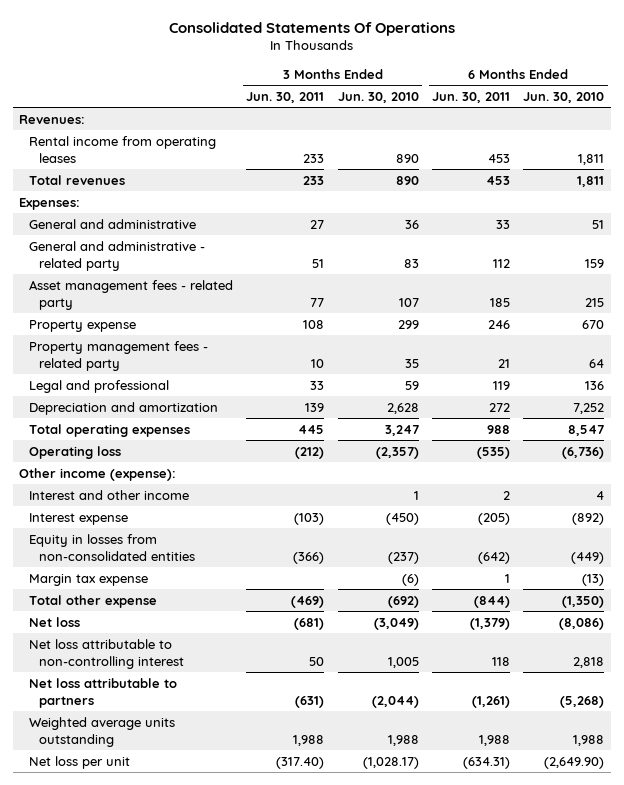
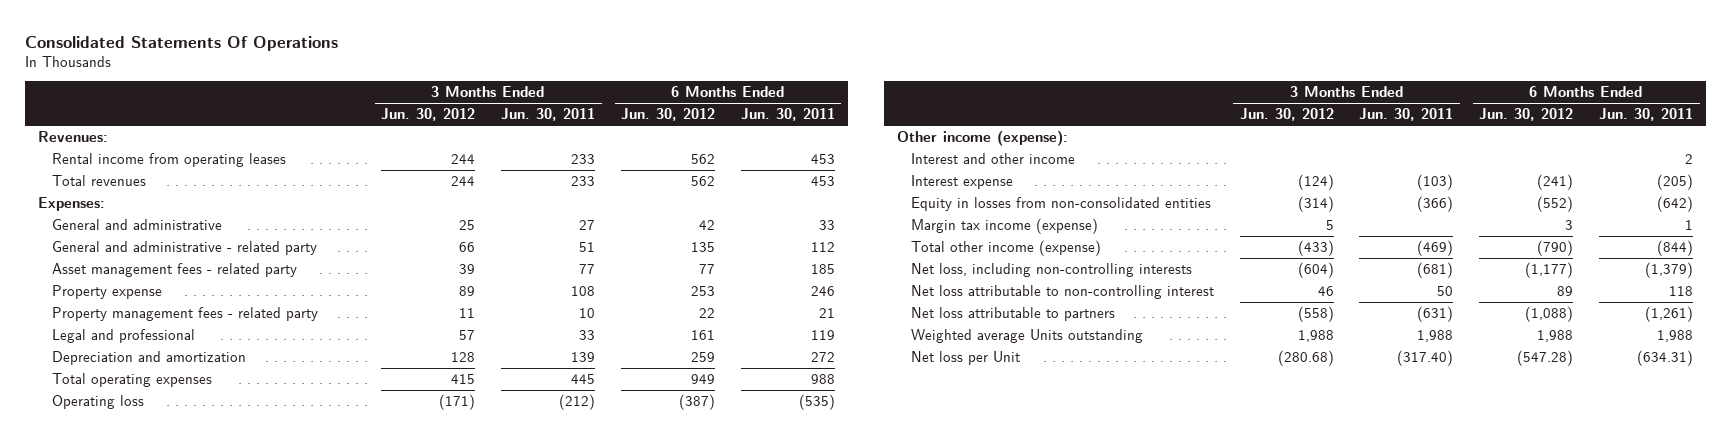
[337,92,419,104] Jun. 30, 2010 -> none
[523,92,605,104] Jun. 30, 2010 -> none
none -> [381,108,476,122] Jun. 30, 2012
none -> [621,108,716,122] Jun. 30, 2012
[29,573,149,586] Margin tax expense -> [910,218,1098,235] Margin tax income (expense)
[29,594,158,608] Total other expense -> [910,240,1101,257] Total other income (expense)
[29,616,81,627] Net loss -> [910,263,1192,278] Net loss, including non-controlling interests
[29,716,176,747] Weighted average units outstanding -> [910,329,1143,344] Weighted average Units outstanding
[29,755,131,769] Net loss per unit -> [910,351,1020,366] Net loss per Unit

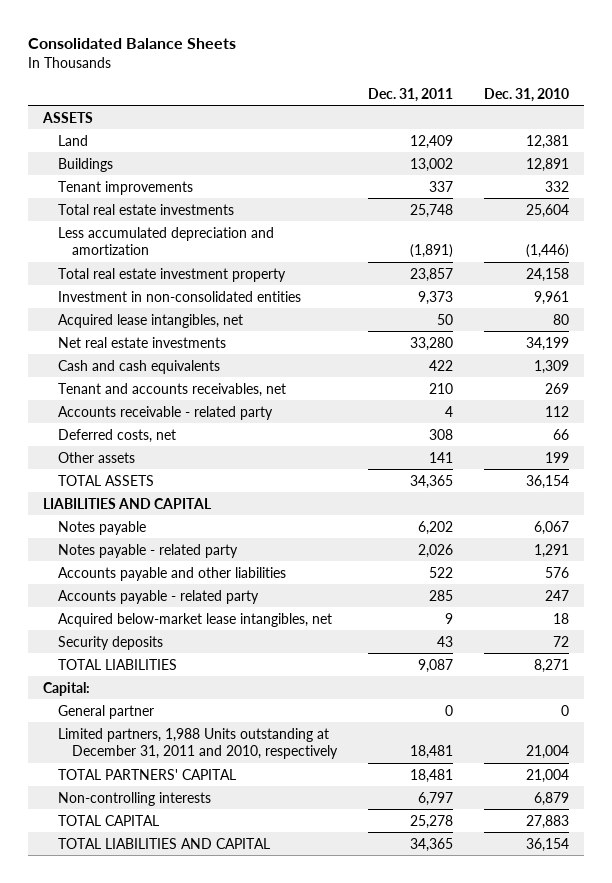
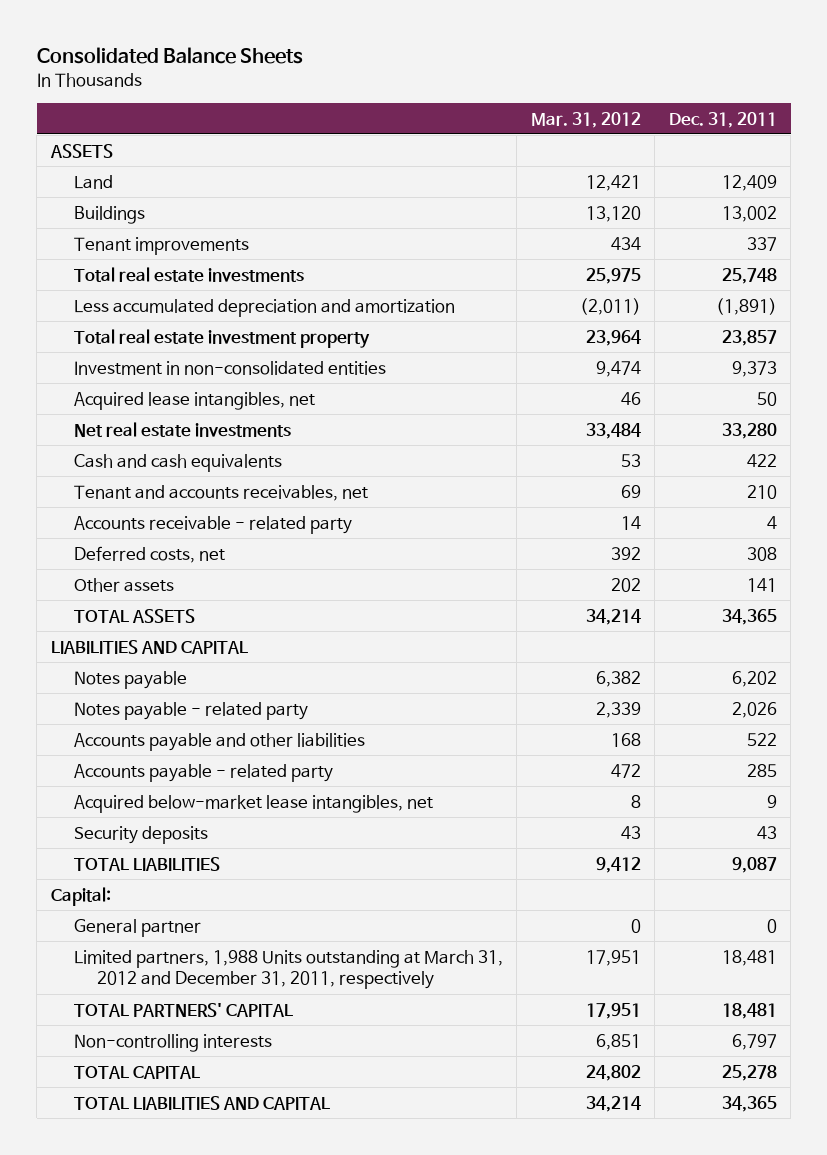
[483,87,569,102] Dec. 31, 2010 -> none
none -> [530,111,641,128] Mar. 31, 2012
[57,727,338,760] Limited partners, 1,988 Units outstanding at December 31, 2011 and 2010, respectively -> [73,949,503,990] Limited partners, 1,988 Units outstanding at March 31, 2012 and December 31, 2011, respectively

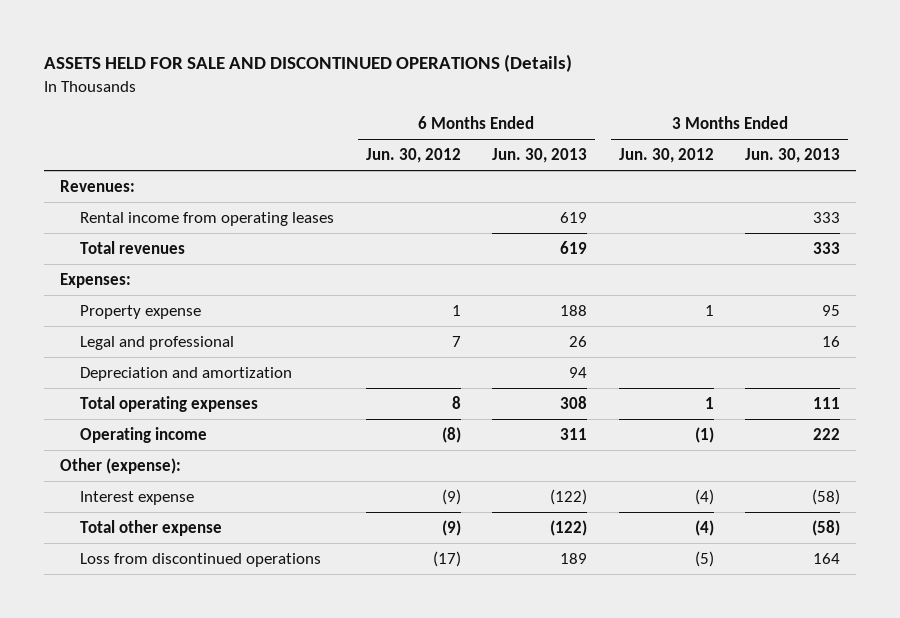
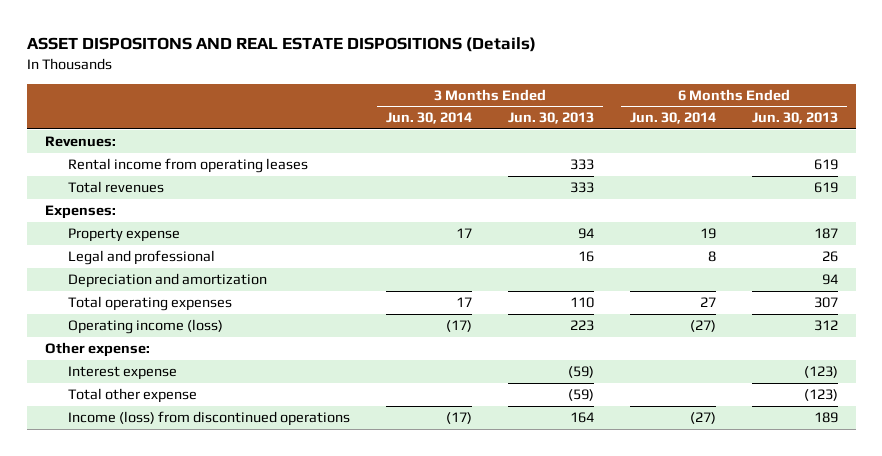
[43,54,572,73] ASSETS HELD FOR SALE AND DISCONTINUED OPERATIONS (Details) -> [26,37,536,53] ASSET DISPOSITONS AND REAL ESTATE DISPOSITIONS (Details)
[365,148,461,164] Jun. 30, 2012 -> none
[618,148,714,164] Jun. 30, 2012 -> none
none -> [385,112,472,125] Jun. 30, 2014
none -> [629,112,716,125] Jun. 30, 2014
[560,304,588,316] 188 -> [813,228,838,240] 187
[822,304,841,316] 95 -> [577,228,594,240] 94
[560,395,588,409] 308 -> [813,297,838,309] 307
[813,396,841,409] 111 -> [569,297,594,309] 110
[79,426,207,443] Operating income -> [67,319,223,335] Operating income (loss)
[560,427,588,440] 311 -> [813,320,838,332] 312
[813,427,841,440] 222 -> [569,320,594,332] 223
[59,457,181,474] Other (expense): -> [44,342,150,358] Other expense:
[550,488,588,505] (122) -> [803,366,838,379] (123)
[812,488,841,505] (58) -> [567,366,594,379] (59)
[550,519,588,536] (122) -> [803,389,838,402] (123)
[812,519,841,536] (58) -> [567,389,594,402] (59)
[79,552,321,567] Loss from discontinued operations -> [67,411,350,427] Income (loss) from discontinued operations

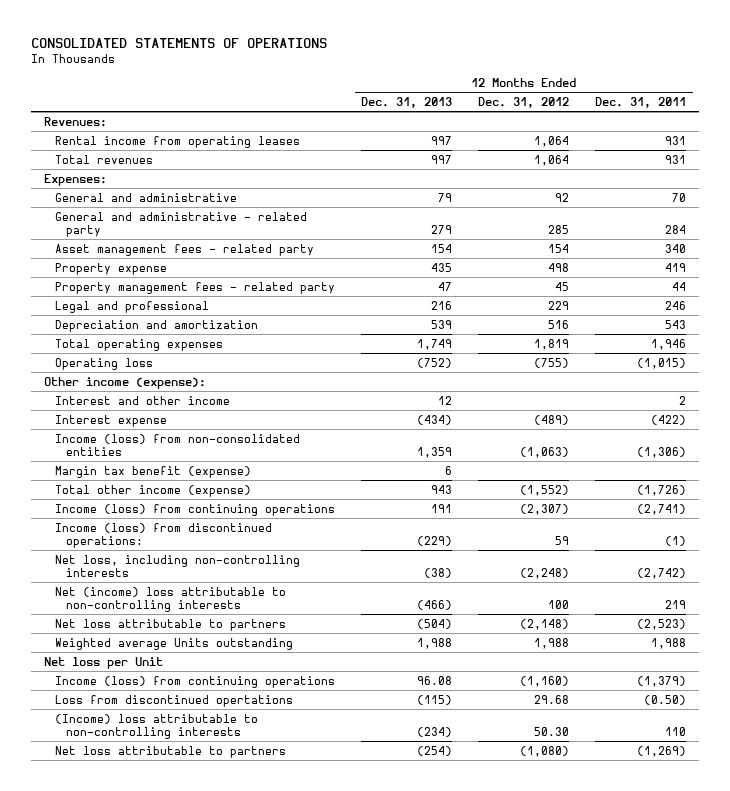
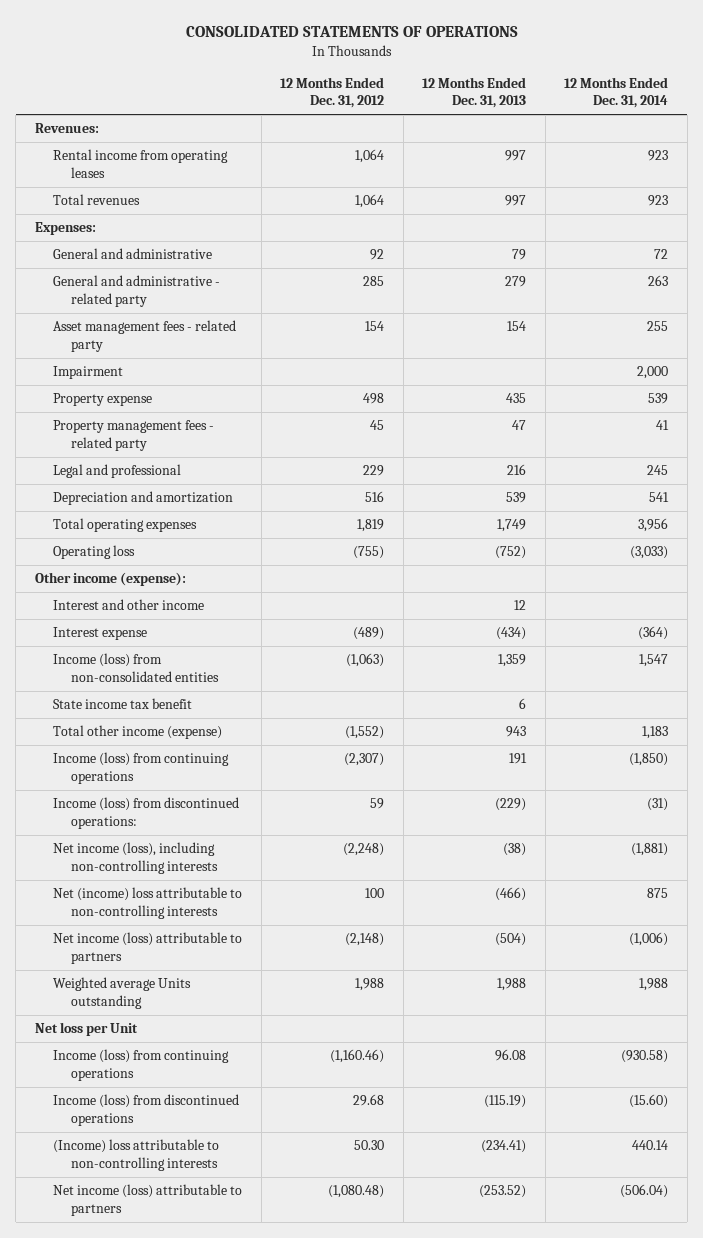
[595,96,687,108] Dec. 31, 2011 -> none
none -> [564,77,669,109] 12 Months Ended Dec. 31, 2014
none -> [53,366,124,380] Impairment
[54,465,251,478] Margin tax benefit (expense) -> [53,698,193,710] State income tax benefit
[54,554,300,577] Net loss, including non-controlling interests -> [53,842,218,874] Net income (loss), including non-controlling interests
[54,618,286,631] Net loss attributable to partners -> [53,932,243,964] Net income (loss) attributable to partners
[520,675,570,687] (1,160) -> [330,1049,385,1064] (1,160.46)
[54,694,293,707] Loss from discontinued opertations -> [53,1094,240,1126] Income (loss) from discontinued operations
[417,694,453,705] (115) -> [484,1095,527,1109] (115.19)
[417,726,453,737] (234) -> [481,1140,527,1154] (234.41)
[54,745,286,758] Net loss attributable to partners -> [53,1184,243,1216] Net income (loss) attributable to partners
[417,745,453,756] (254) -> [479,1185,527,1199] (253.52)
[520,745,570,757] (1,080) -> [328,1185,385,1199] (1,080.48)

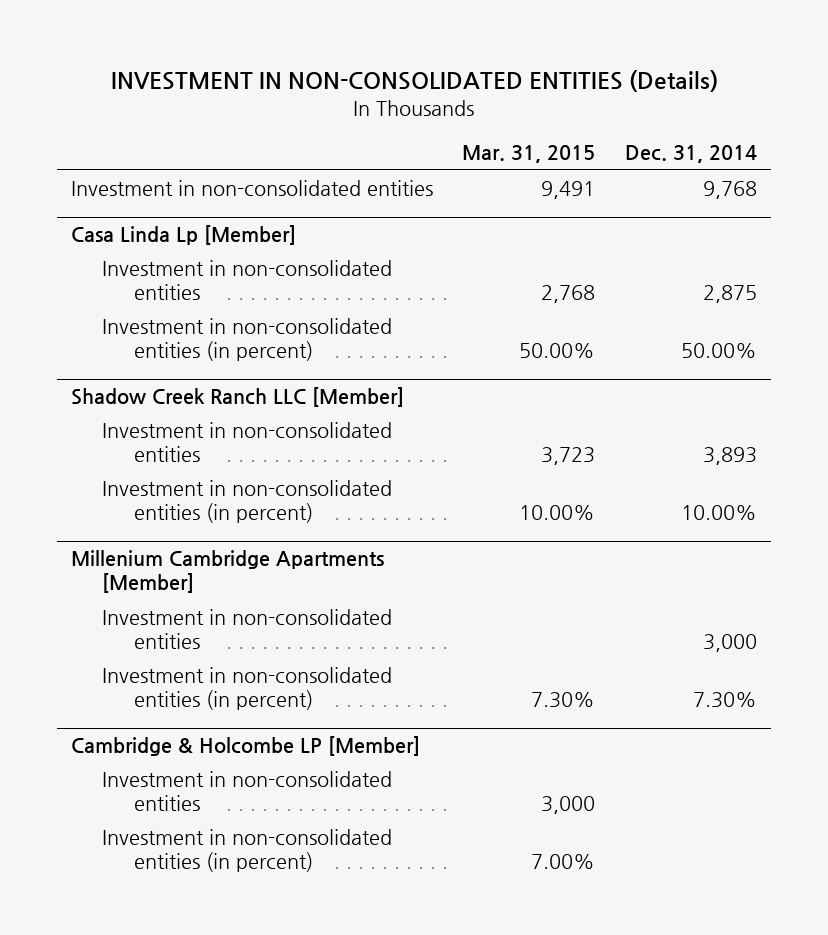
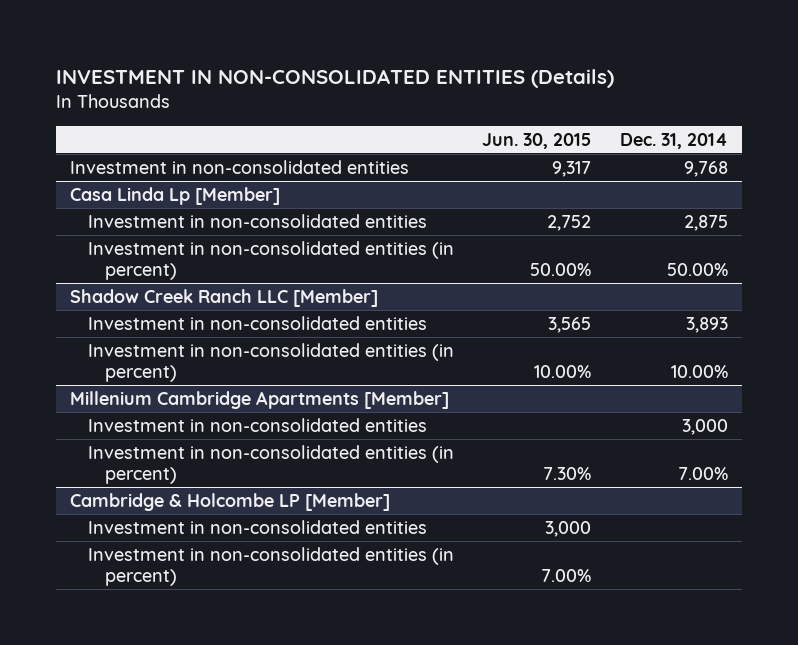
[462,145,596,164] Mar. 31, 2015 -> none
none -> [482,132,592,149] Jun. 30, 2015
[692,692,757,709] 7.30% -> [677,467,728,481] 7.00%

